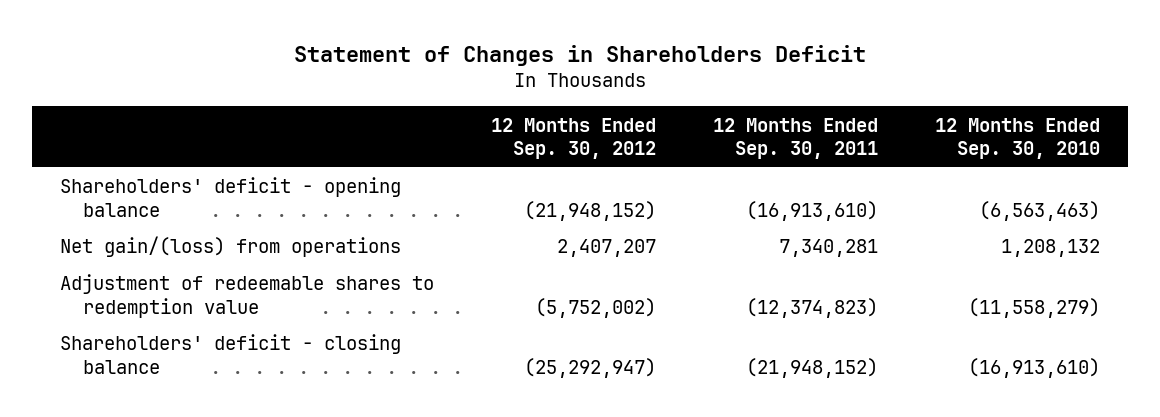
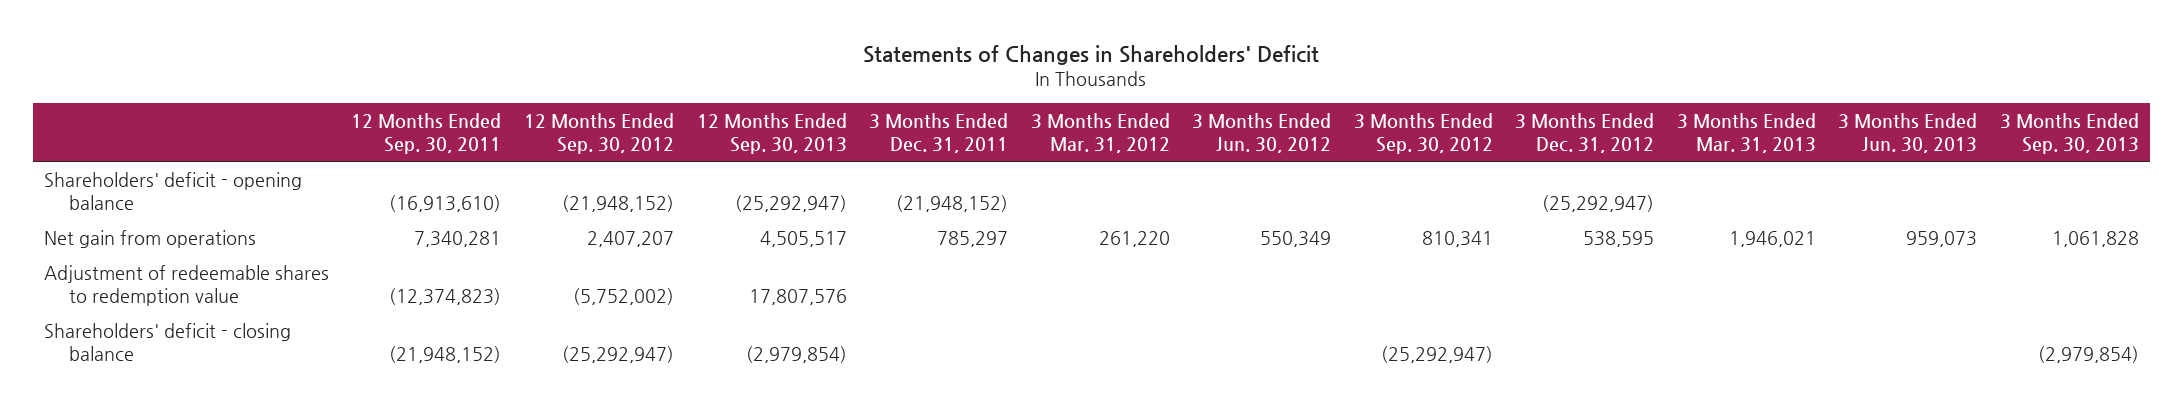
[294,44,867,66] Statement of Changes in Shareholders Deficit -> [863,44,1320,65] Statements of Changes in Shareholders' Deficit
[934,117,1100,160] 12 Months Ended Sep. 30, 2010 -> none
none -> [696,113,847,155] 12 Months Ended Sep. 30, 2013
none -> [869,113,1009,154] 3 Months Ended Dec. 31, 2011
none -> [1030,113,1170,154] 3 Months Ended Mar. 31, 2012
none -> [1192,113,1332,154] 3 Months Ended Jun. 30, 2012
none -> [1353,113,1493,155] 3 Months Ended Sep. 30, 2012
none -> [1515,113,1655,154] 3 Months Ended Dec. 31, 2012
none -> [1676,113,1816,154] 3 Months Ended Mar. 31, 2013
none -> [1838,113,1978,154] 3 Months Ended Jun. 30, 2013
none -> [2000,113,2140,155] 3 Months Ended Sep. 30, 2013
[60,236,402,258] Net gain/(loss) from operations -> [43,229,256,248] Net gain from operations

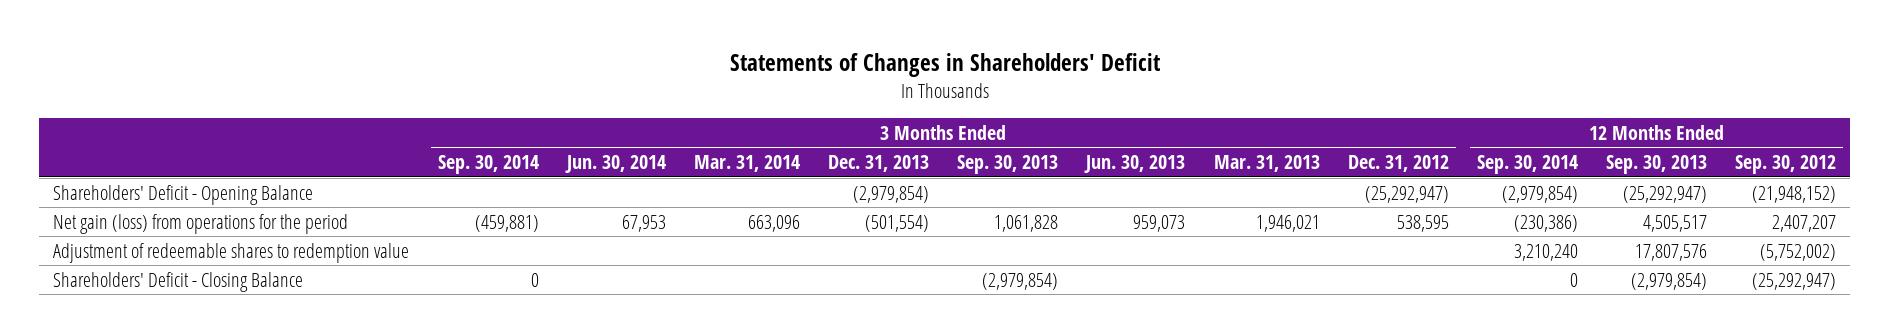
[351,113,502,155] 12 Months Ended Sep. 30, 2011 -> none
[869,113,1009,154] 3 Months Ended Dec. 31, 2011 -> none
[1030,113,1170,154] 3 Months Ended Mar. 31, 2012 -> none
[1192,113,1332,154] 3 Months Ended Jun. 30, 2012 -> none
[1353,113,1493,155] 3 Months Ended Sep. 30, 2012 -> none
none -> [437,155,539,175] Sep. 30, 2014
none -> [564,155,666,174] Jun. 30, 2014
none -> [693,155,800,173] Mar. 31, 2014
none -> [828,155,930,173] Dec. 31, 2013
none -> [1476,155,1578,175] Sep. 30, 2014
[43,171,302,210] Shareholders' deficit - opening balance -> [53,184,314,205] Shareholders' Deficit - Opening Balance
[43,229,256,248] Net gain from operations -> [53,213,349,234] Net gain (loss) from operations for the period
[43,322,291,361] Shareholders' deficit - closing balance -> [53,271,304,292] Shareholders' Deficit - Closing Balance

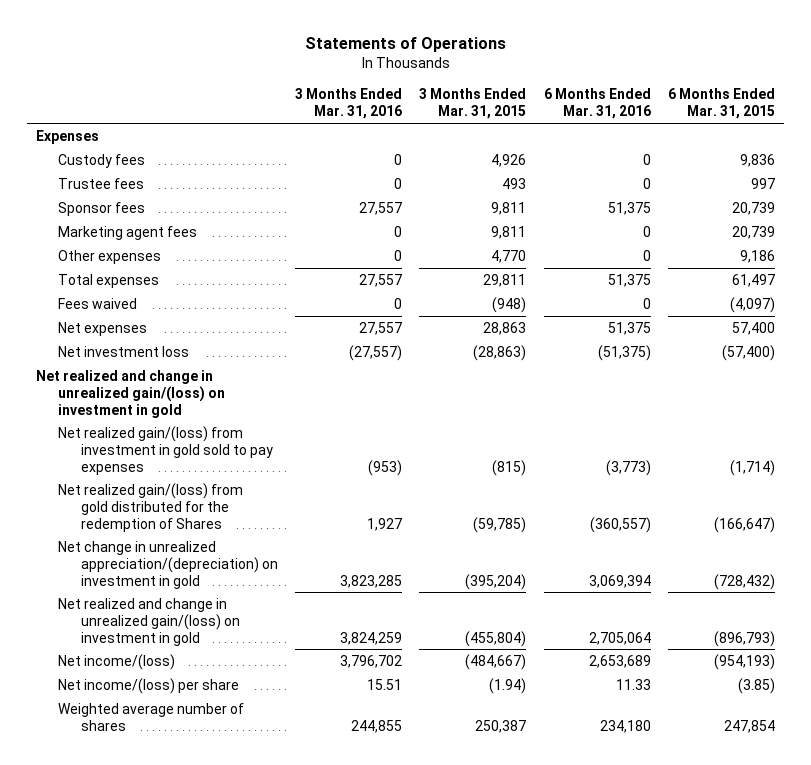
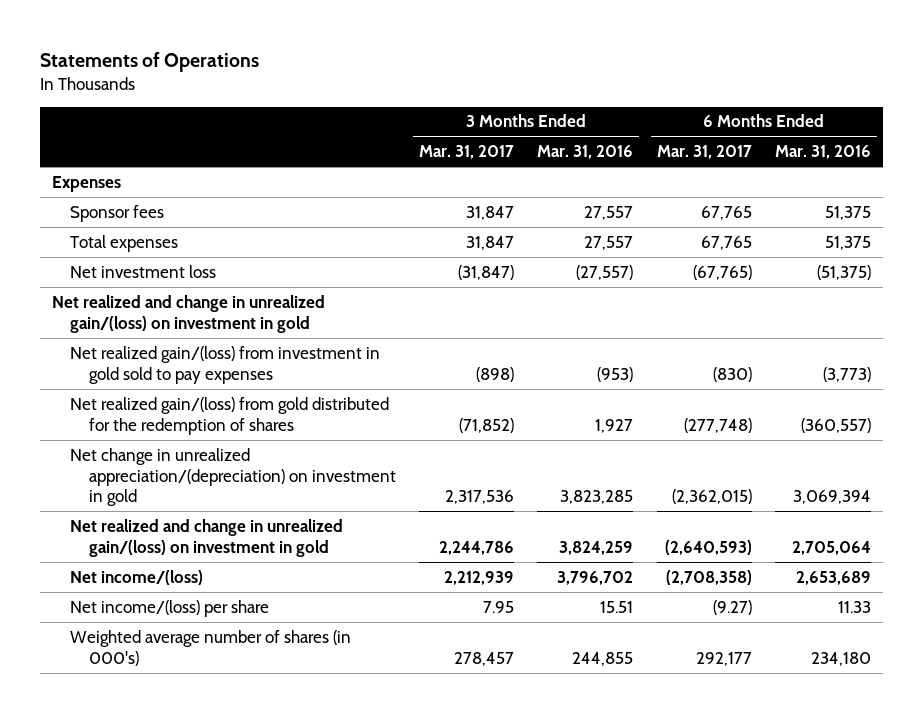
[419,88,527,120] 3 Months Ended Mar. 31, 2015 -> none
[668,88,776,120] 6 Months Ended Mar. 31, 2015 -> none
none -> [419,145,515,160] Mar. 31, 2017
none -> [656,145,752,160] Mar. 31, 2017
[58,153,146,168] Custody fees -> none
[58,177,145,189] Trustee fees -> none
[58,225,198,240] Marketing agent fees -> none
[58,249,162,264] Other expenses -> none
[58,297,138,309] Fees waived -> none
[58,321,148,336] Net expenses -> none
[58,482,244,532] Net realized gain/(loss) from gold distributed for the redemption of Shares -> [70,396,390,435] Net realized gain/(loss) from gold distributed for the redemption of shares
[58,702,245,731] Weighted average number of shares -> [70,629,352,666] Weighted average number of shares (in 000's)

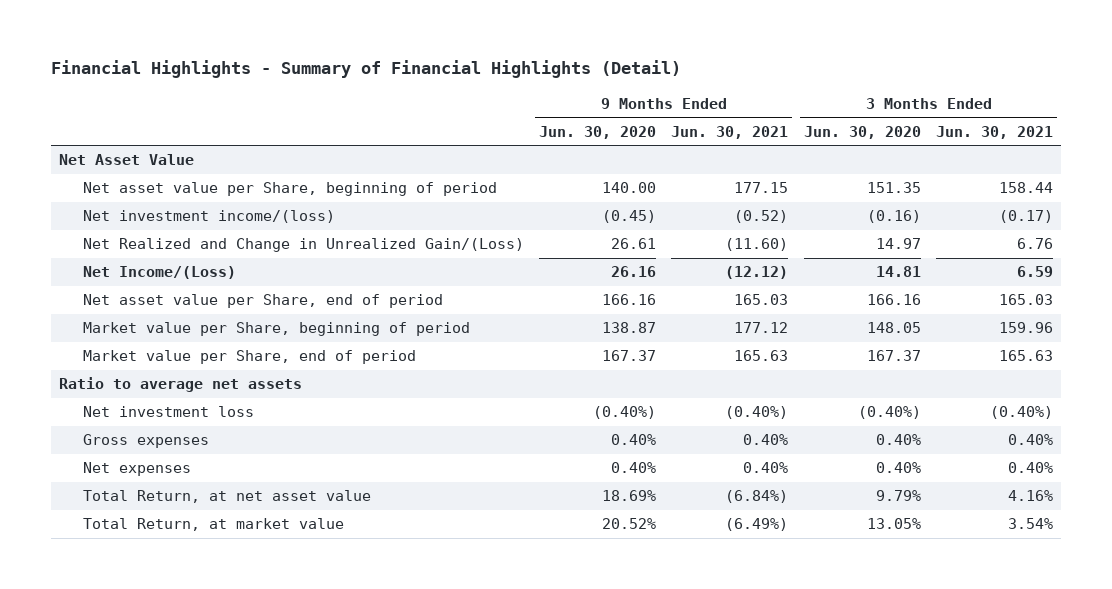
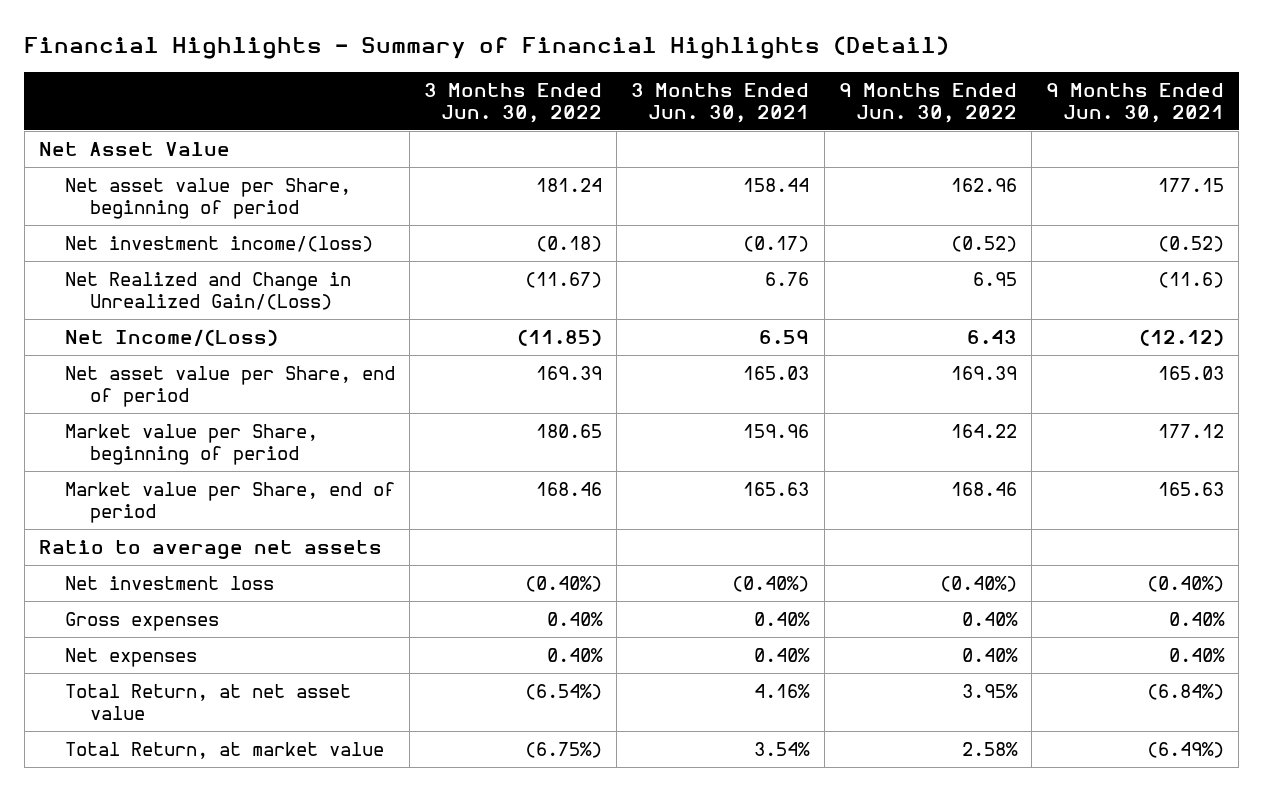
[539,125,657,139] Jun. 30, 2020 -> none
[803,125,921,139] Jun. 30, 2020 -> none
none -> [423,83,602,124] 3 Months Ended Jun. 30, 2022
none -> [838,83,1017,124] 9 Months Ended Jun. 30, 2022
[725,238,789,252] (11.60) -> [1158,272,1225,289] (11.6)

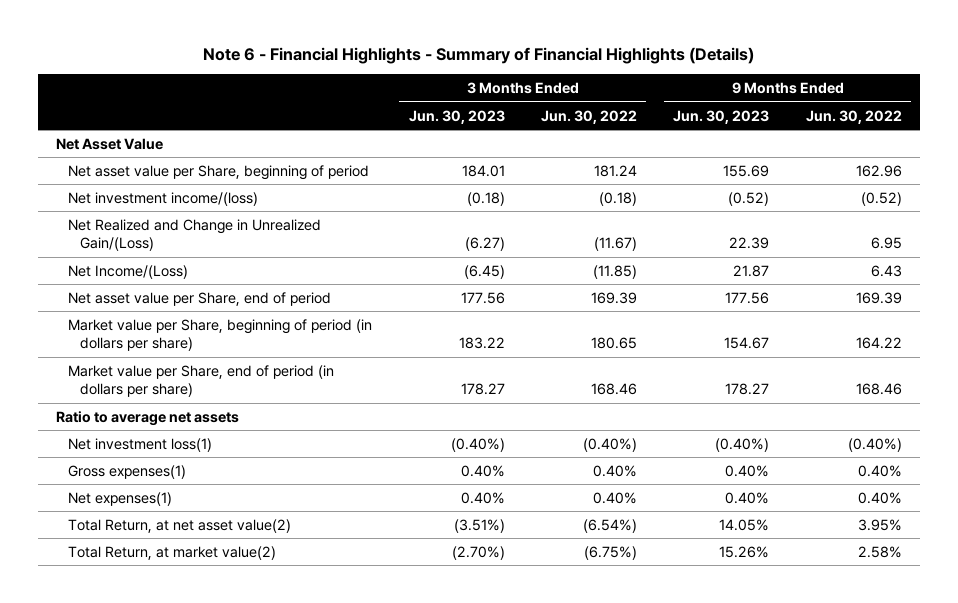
[24,36,950,60] Financial Highlights - Summary of Financial Highlights (Detail) -> [203,47,755,65] Note 6 - Financial Highlights - Summary of Financial Highlights (Details)
[631,83,810,124] 3 Months Ended Jun. 30, 2021 -> none
[1046,83,1225,124] 9 Months Ended Jun. 30, 2021 -> none
none -> [408,109,505,124] Jun. 30, 2023
none -> [673,109,770,124] Jun. 30, 2023
[64,424,318,465] Market value per Share, beginning of period -> [68,318,373,352] Market value per Share, beginning of period (in dollars per share)
[64,482,395,523] Market value per Share, end of period -> [68,364,335,398] Market value per Share, end of period (in dollars per share)
[64,576,274,591] Net investment loss -> [68,437,213,452] Net investment loss(1)
[64,612,219,632] Gross expenses -> [68,464,187,479] Gross expenses(1)
[64,648,197,668] Net expenses -> [68,491,173,506] Net expenses(1)
[64,684,351,720] Total Return, at net asset value -> [68,518,292,533] Total Return, at net asset value(2)
[64,742,384,760] Total Return, at market value -> [68,545,277,560] Total Return, at market value(2)

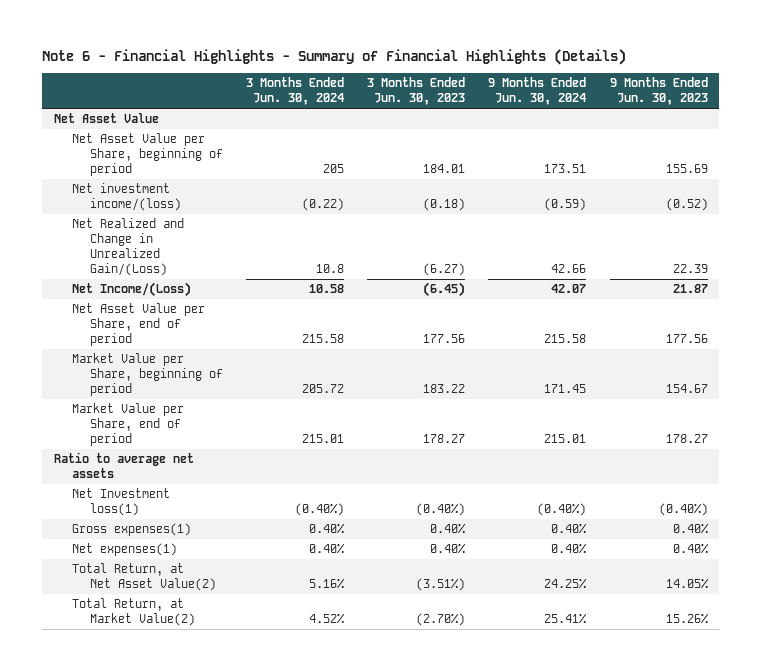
[541,109,638,124] Jun. 30, 2022 -> none
[805,109,902,124] Jun. 30, 2022 -> none
none -> [245,77,344,106] 3 Months Ended Jun. 30, 2024
none -> [488,77,587,106] 9 Months Ended Jun. 30, 2024
[68,164,370,180] Net asset value per Share, beginning of period -> [71,133,223,176] Net Asset Value per Share, beginning of period
[68,291,332,306] Net asset value per Share, end of period -> [71,303,205,346] Net Asset Value per Share, end of period
[68,318,373,352] Market value per Share, beginning of period (in dollars per share) -> [71,353,223,396] Market Value per Share, beginning of period
[68,364,335,398] Market value per Share, end of period (in dollars per share) -> [71,403,184,446] Market Value per Share, end of period
[68,437,213,452] Net investment loss(1) -> [71,488,170,517] Net Investment loss(1)
[68,518,292,533] Total Return, at net asset value(2) -> [71,563,216,592] Total Return, at Net Asset Value(2)
[68,545,277,560] Total Return, at market value(2) -> [71,598,195,627] Total Return, at Market Value(2)

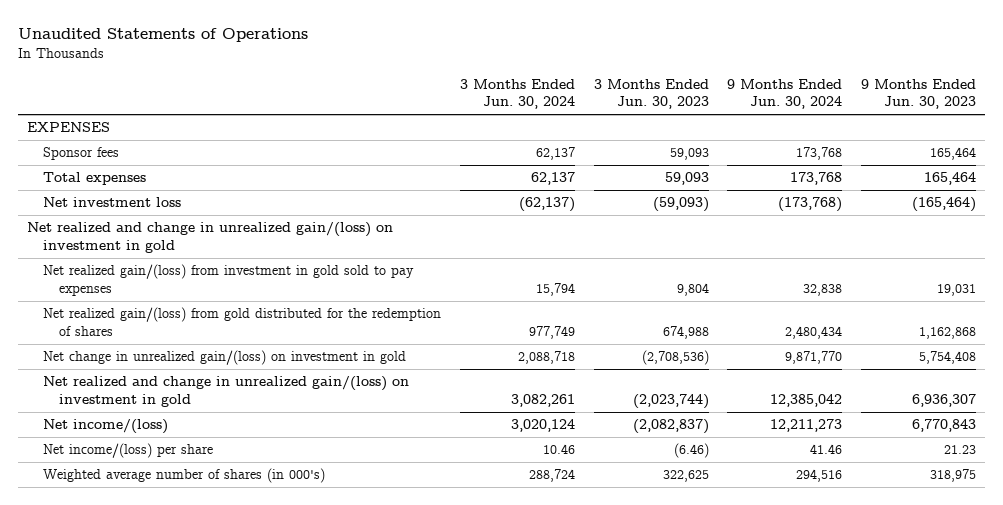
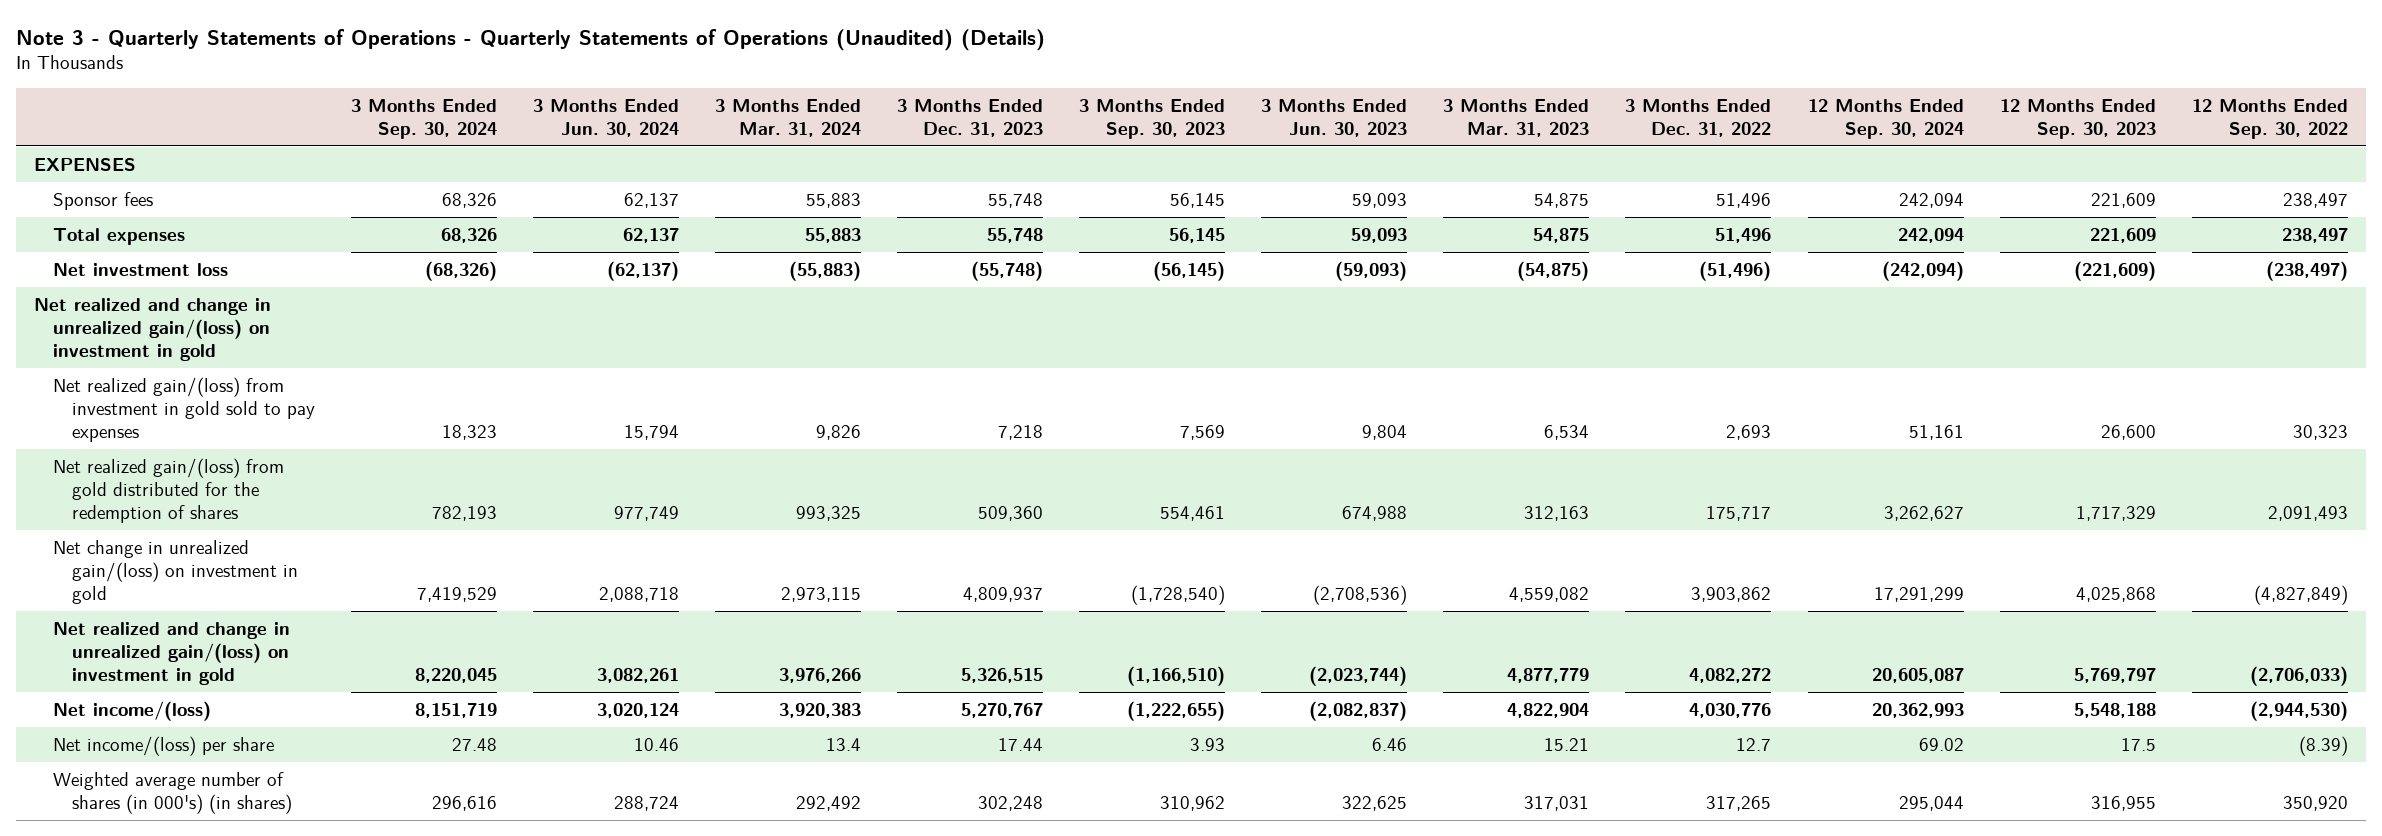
[17,28,308,43] Unaudited Statements of Operations -> [16,28,1046,51] Note 3 - Quarterly Statements of Operations - Quarterly Statements of Operations (Unaudited) (Details)
[727,78,843,110] 9 Months Ended Jun. 30, 2024 -> none
[861,78,977,110] 9 Months Ended Jun. 30, 2023 -> none
none -> [350,98,497,139] 3 Months Ended Sep. 30, 2024
none -> [715,98,862,137] 3 Months Ended Mar. 31, 2024
none -> [897,98,1044,137] 3 Months Ended Dec. 31, 2023
none -> [1079,98,1226,139] 3 Months Ended Sep. 30, 2023
none -> [1443,98,1590,137] 3 Months Ended Mar. 31, 2023
none -> [1625,98,1772,137] 3 Months Ended Dec. 31, 2022
none -> [1807,98,1964,139] 12 Months Ended Sep. 30, 2024
none -> [1999,98,2156,139] 12 Months Ended Sep. 30, 2023
none -> [2191,98,2348,139] 12 Months Ended Sep. 30, 2022
[673,443,709,459] (6.46) -> [1372,738,1408,752] 6.46
[43,468,326,484] Weighted average number of shares (in 000's) -> [53,772,292,814] Weighted average number of shares (in 000's) (in shares)

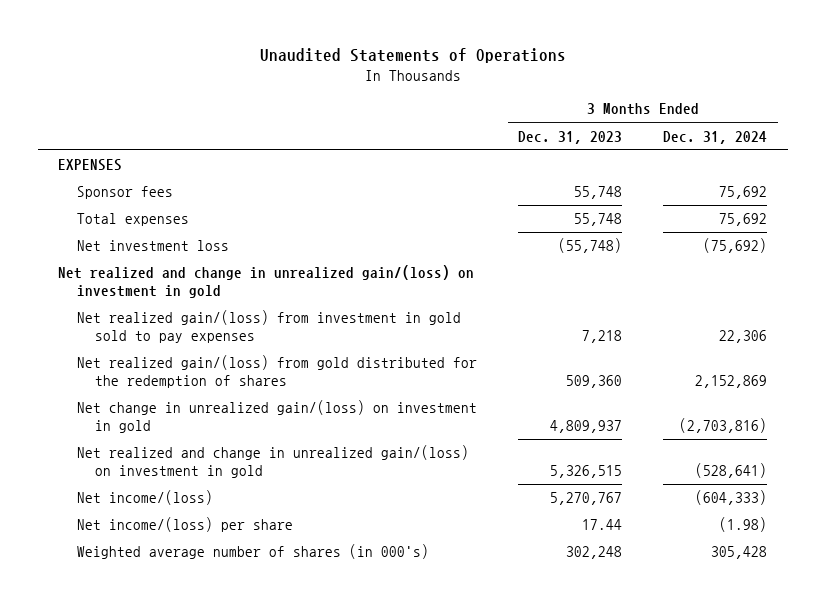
[16,28,1046,51] Note 3 - Quarterly Statements of Operations - Quarterly Statements of Operations (Unaudited) (Details) -> [259,48,566,64] Unaudited Statements of Operations
[350,98,497,139] 3 Months Ended Sep. 30, 2024 -> none
[533,98,680,137] 3 Months Ended Jun. 30, 2024 -> none
[715,98,862,137] 3 Months Ended Mar. 31, 2024 -> none
[1079,98,1226,139] 3 Months Ended Sep. 30, 2023 -> none
[1261,98,1408,137] 3 Months Ended Jun. 30, 2023 -> none
[1443,98,1590,137] 3 Months Ended Mar. 31, 2023 -> none
[1625,98,1772,137] 3 Months Ended Dec. 31, 2022 -> none
[1807,98,1964,139] 12 Months Ended Sep. 30, 2024 -> none
[1999,98,2156,139] 12 Months Ended Sep. 30, 2023 -> none
[2191,98,2348,139] 12 Months Ended Sep. 30, 2022 -> none
none -> [663,130,768,144] Dec. 31, 2024
[53,772,292,814] Weighted average number of shares (in 000's) (in shares) -> [76,544,429,560] Weighted average number of shares (in 000's)

